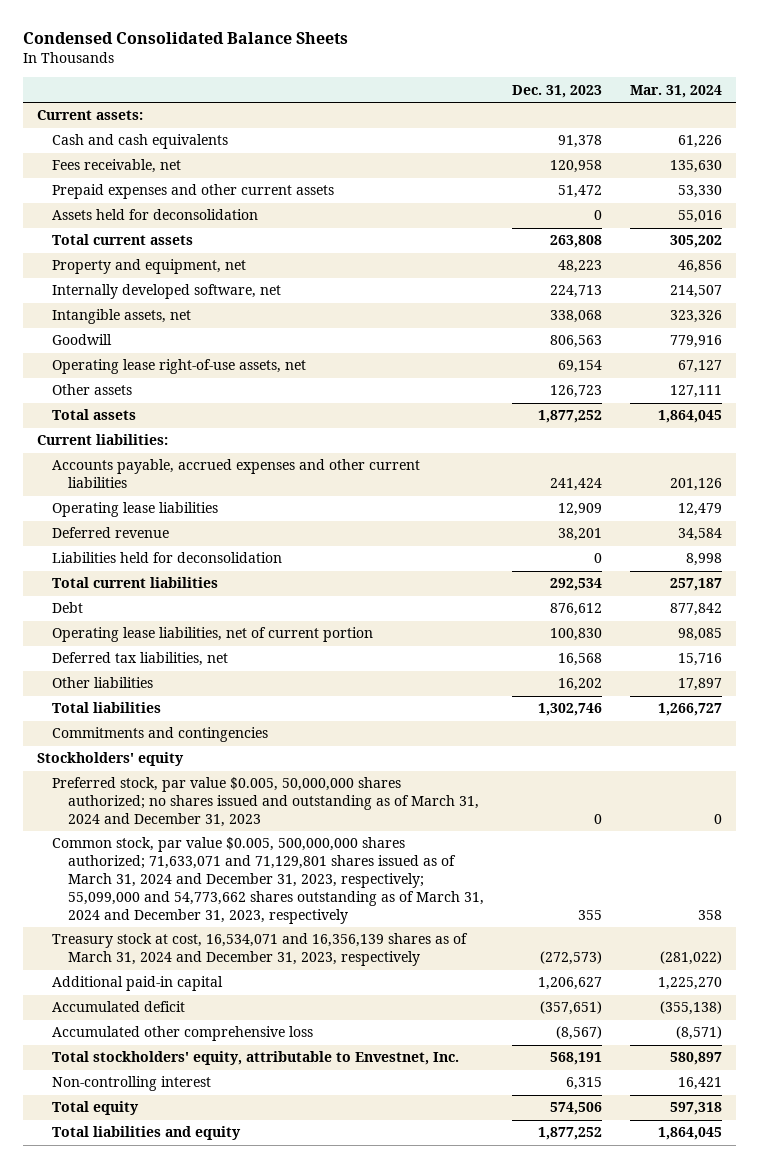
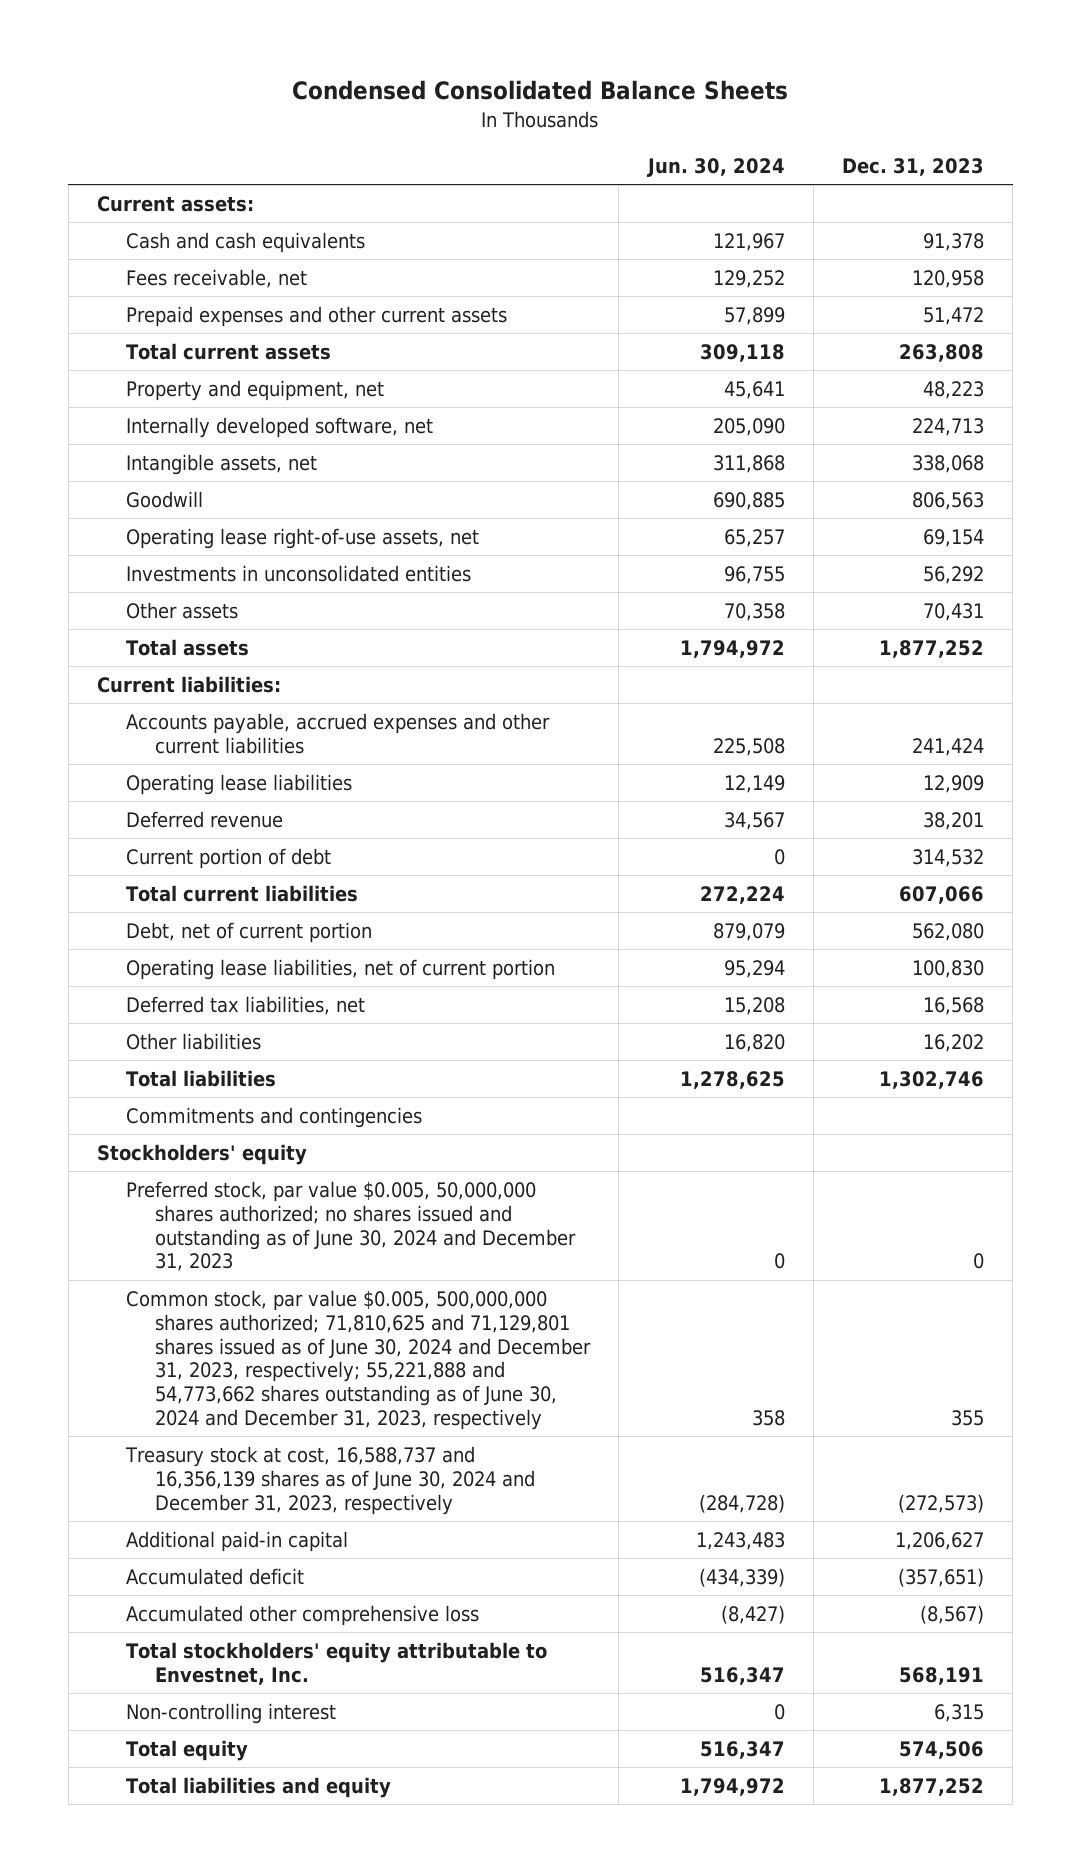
[630,84,723,98] Mar. 31, 2024 -> none
none -> [646,158,785,178] Jun. 30, 2024
[52,209,259,221] Assets held for deconsolidation -> none
none -> [125,565,471,583] Investments in unconsolidated entities
[550,385,603,399] 126,723 -> [922,603,984,622] 70,431
[52,552,283,564] Liabilities held for deconsolidation -> none
none -> [125,848,331,870] Current portion of debt
[550,578,603,592] 292,534 -> [898,886,984,905] 607,066
[52,602,84,614] Debt -> [125,922,372,944] Debt, net of current portion
[550,603,603,617] 876,612 -> [911,923,984,942] 562,080
[52,777,480,828] Preferred stock, par value $0.005, 50,000,000 shares authorized; no shares issued and outstanding as of March 31, 2024 and December 31, 2023 -> [125,1181,577,1272] Preferred stock, par value $0.005, 50,000,000 shares authorized; no shares issued and outstanding as of June 30, 2024 and December 31, 2023
[52,837,485,924] Common stock, par value $0.005, 500,000,000 shares authorized; 71,633,071 and 71,129,801 shares issued as of March 31, 2024 and December 31, 2023, respectively; 55,099,000 and 54,773,662 shares outstanding as of March 31, 2024 and December 31, 2023, respectively -> [125,1290,592,1431] Common stock, par value $0.005, 500,000,000 shares authorized; 71,810,625 and 71,129,801 shares issued as of June 30, 2024 and December 31, 2023, respectively; 55,221,888 and 54,773,662 shares outstanding as of June 30, 2024 and December 31, 2023, respectively
[52,933,469,967] Treasury stock at cost, 16,534,071 and 16,356,139 shares as of March 31, 2024 and December 31, 2023, respectively -> [124,1446,536,1515] Treasury stock at cost, 16,588,737 and 16,356,139 shares as of June 30, 2024 and December 31, 2023, respectively
[52,1051,460,1066] Total stockholders' equity, attributable to Envestnet, Inc. -> [125,1642,547,1685] Total stockholders' equity attributable to Envestnet, Inc.

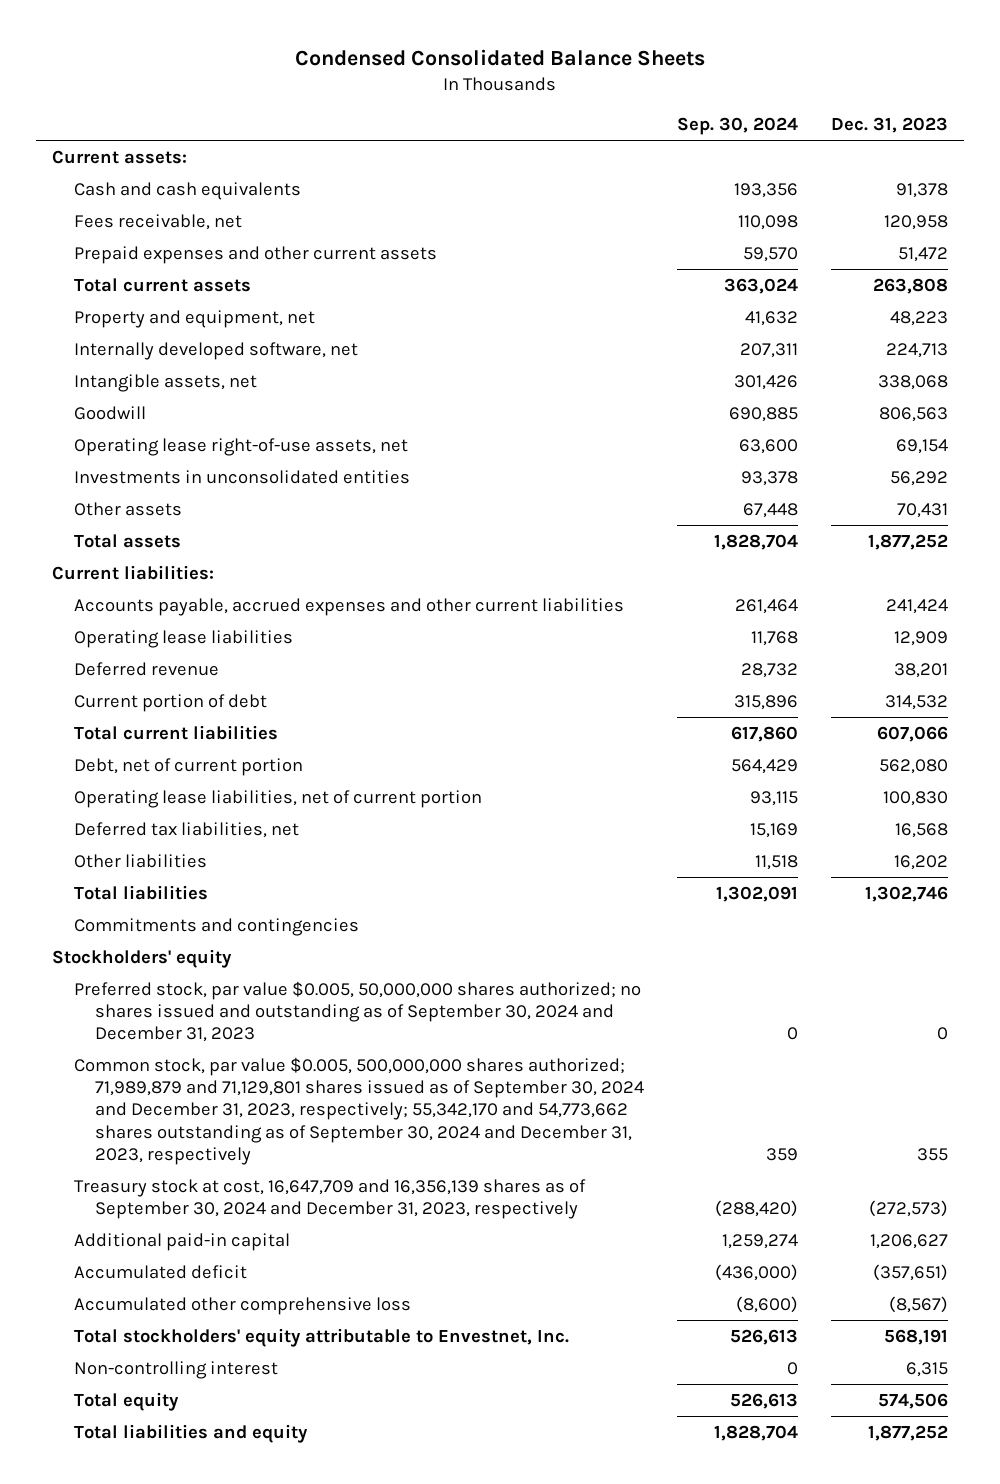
[646,158,785,178] Jun. 30, 2024 -> none
none -> [677,117,799,136] Sep. 30, 2024
[125,1181,577,1272] Preferred stock, par value $0.005, 50,000,000 shares authorized; no shares issued and outstanding as of June 30, 2024 and December 31, 2023 -> [73,980,641,1043] Preferred stock, par value $0.005, 50,000,000 shares authorized; no shares issued and outstanding as of September 30, 2024 and December 31, 2023
[125,1290,592,1431] Common stock, par value $0.005, 500,000,000 shares authorized; 71,810,625 and 71,129,801 shares issued as of June 30, 2024 and December 31, 2023, respectively; 55,221,888 and 54,773,662 shares outstanding as of June 30, 2024 and December 31, 2023, respectively -> [73,1056,645,1166] Common stock, par value $0.005, 500,000,000 shares authorized; 71,989,879 and 71,129,801 shares issued as of September 30, 2024 and December 31, 2023, respectively; 55,342,170 and 54,773,662 shares outstanding as of September 30, 2024 and December 31, 2023, respectively
[124,1446,536,1515] Treasury stock at cost, 16,588,737 and 16,356,139 shares as of June 30, 2024 and December 31, 2023, respectively -> [73,1178,586,1220] Treasury stock at cost, 16,647,709 and 16,356,139 shares as of September 30, 2024 and December 31, 2023, respectively

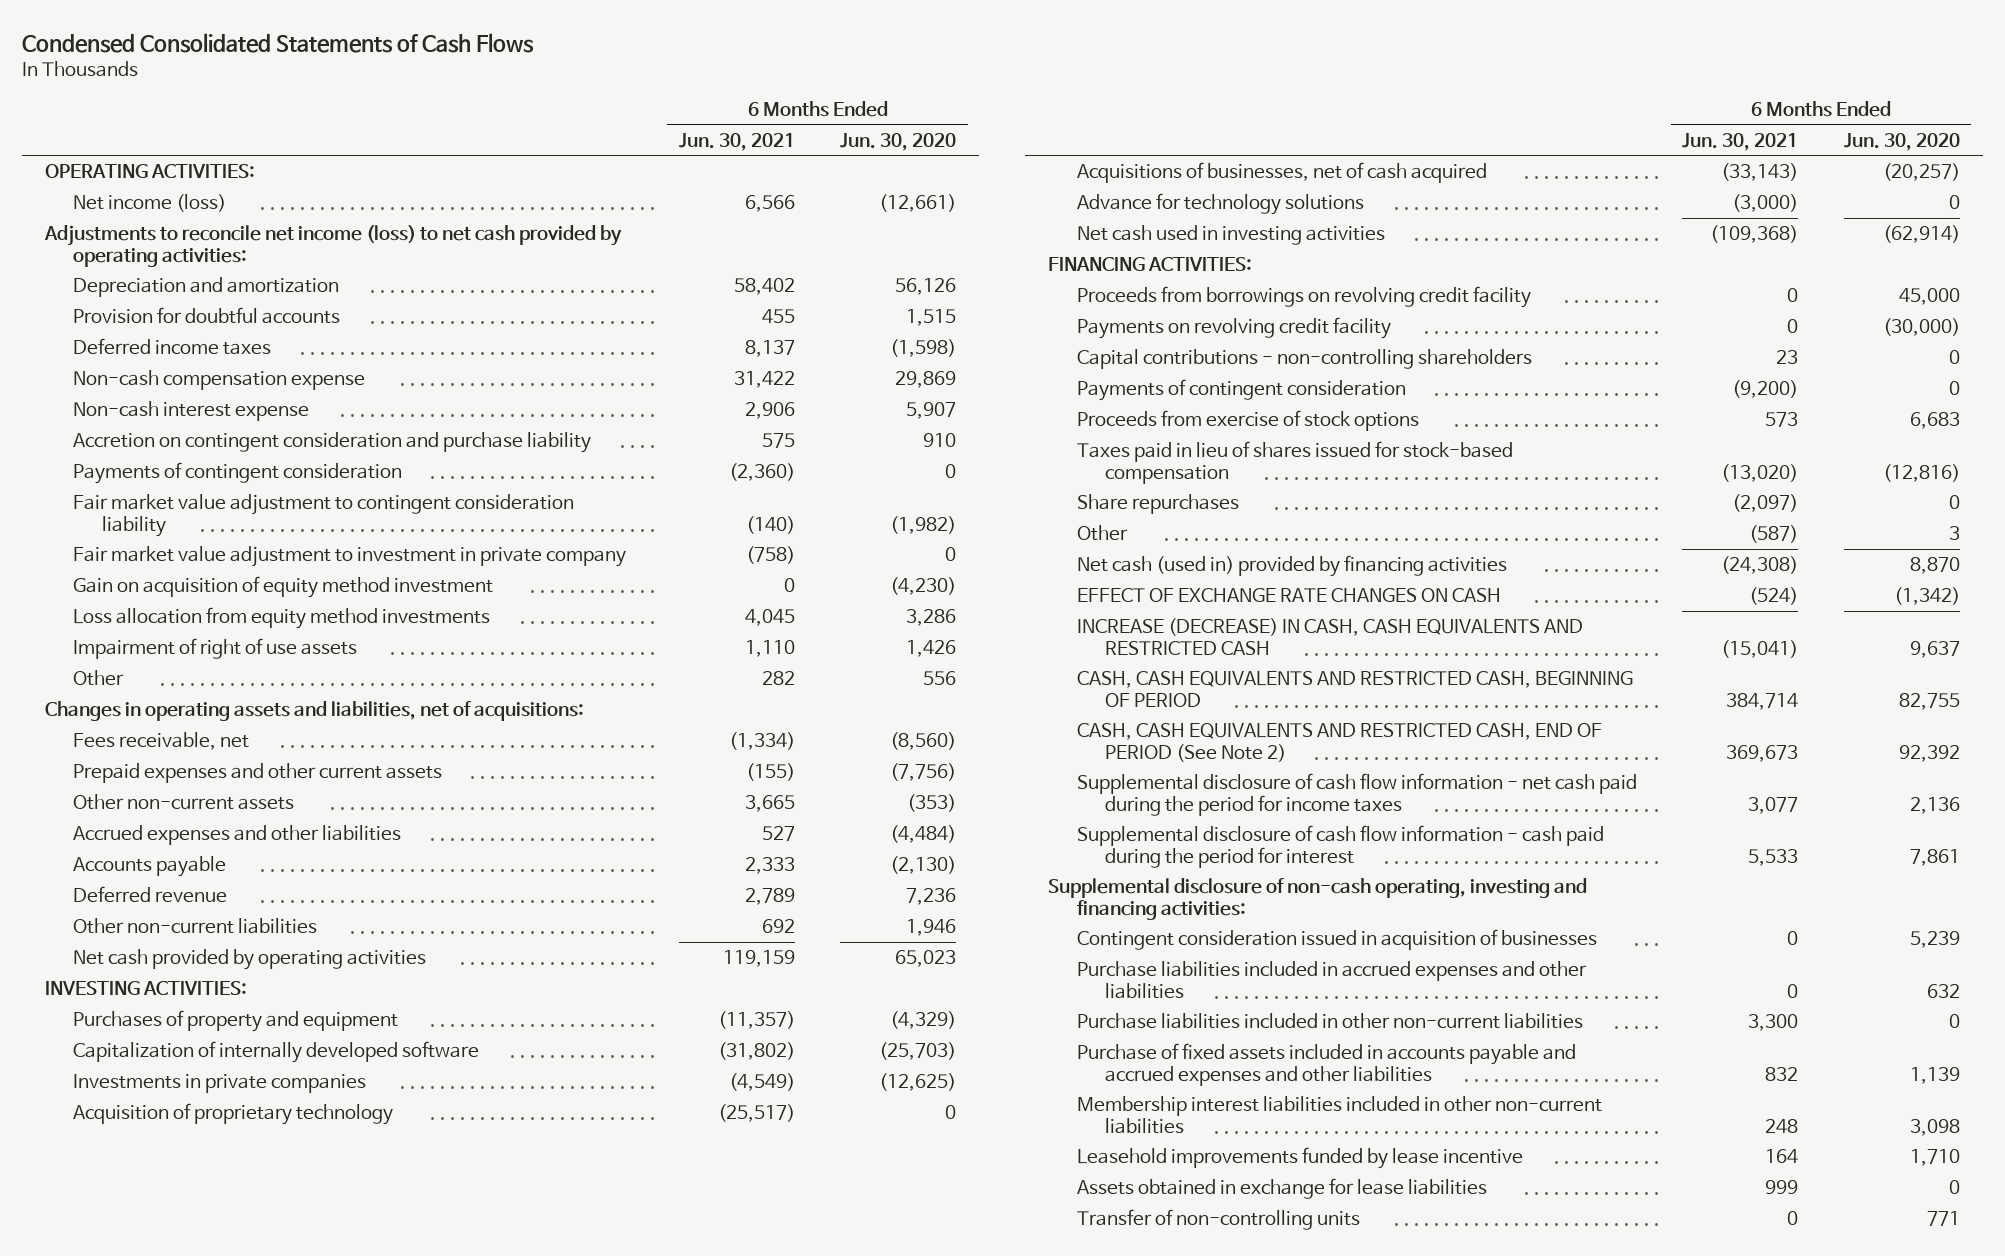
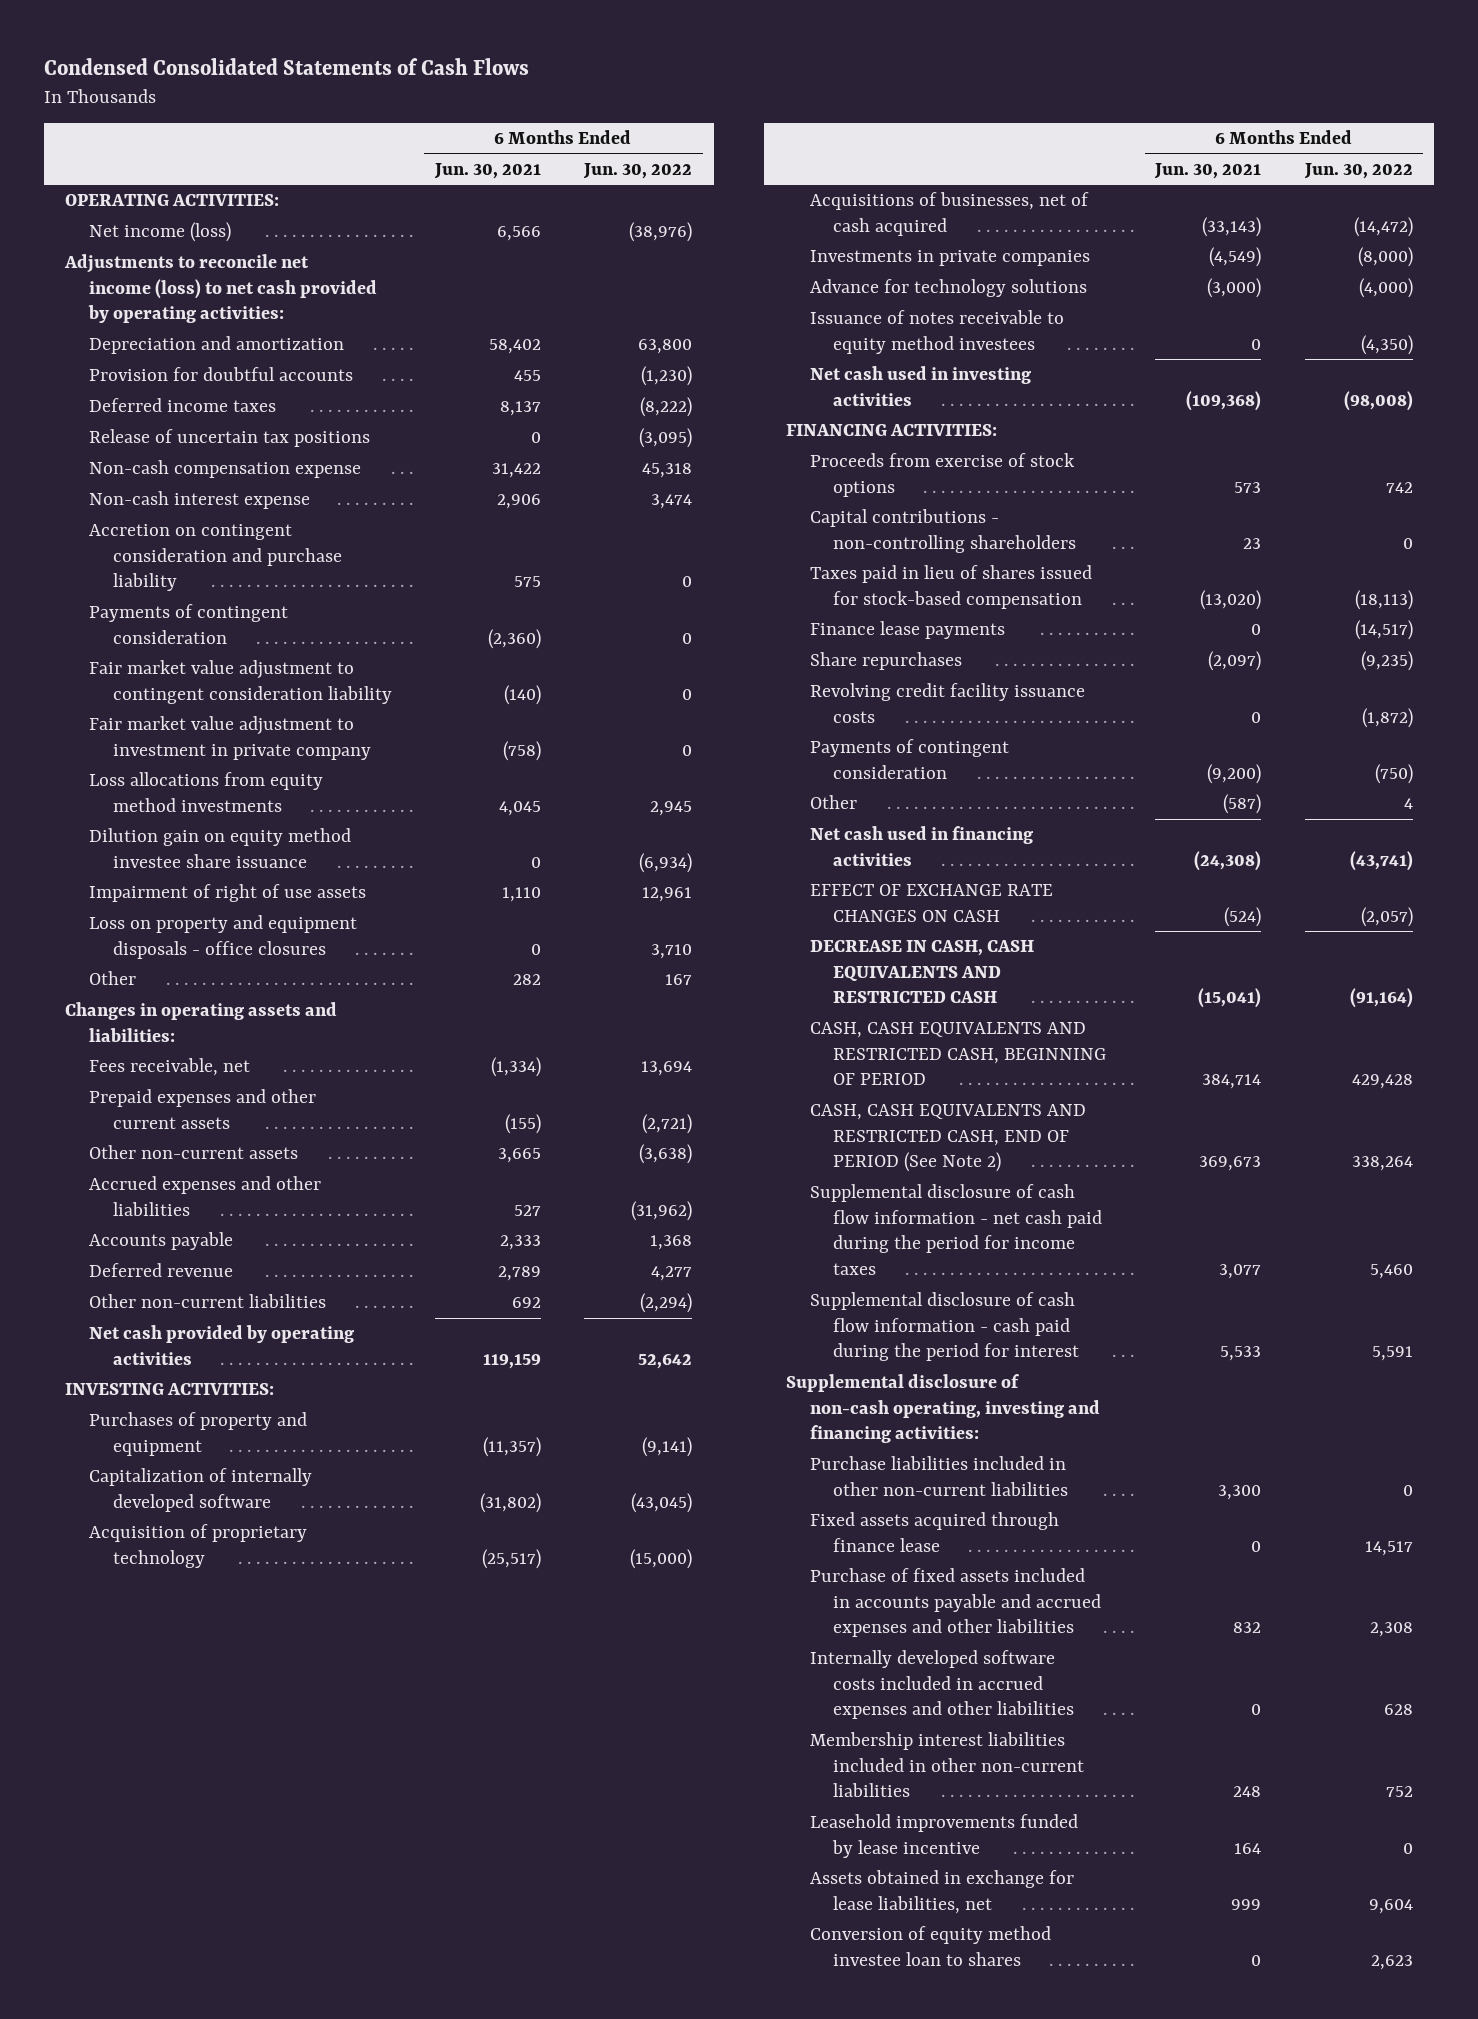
[840,132,957,151] Jun. 30, 2020 -> none
none -> [583,162,693,179] Jun. 30, 2022
none -> [88,429,370,448] Release of uncertain tax positions
[73,575,494,598] Gain on acquisition of equity method investment -> none
[73,606,491,629] Loss allocation from equity method investments -> [88,772,323,812] Loss allocations from equity method investments
none -> [88,828,351,868] Dilution gain on equity method investee share issuance
none -> [88,915,357,959] Loss on property and equipment disposals - office closures
[44,700,584,721] Changes in operating assets and liabilities, net of acquisitions: -> [65,1002,338,1042] Changes in operating assets and liabilities:
[73,1073,367,1093] Investments in private companies -> [809,250,1090,267] Investments in private companies
none -> [809,310,1064,354] Issuance of notes receivable to equity method investees
[1076,285,1531,308] Proceeds from borrowings on revolving credit facility -> none
[1076,316,1391,339] Payments on revolving credit facility -> none
[1076,348,1532,369] Capital contributions - non-controlling shareholders -> [809,509,1077,553] Capital contributions - non-controlling shareholders
none -> [809,621,1005,640] Finance lease payments
none -> [809,683,1085,723] Revolving credit facility issuance costs
[1076,378,1406,401] Payments of contingent consideration -> [809,739,1009,779] Payments of contingent consideration
[1076,554,1507,577] Net cash (used in) provided by financing activities -> [809,826,1033,866] Net cash used in financing activities
[1076,617,1583,655] INCREASE (DECREASE) IN CASH, CASH EQUIVALENTS AND RESTRICTED CASH -> [809,940,1034,1004] DECREASE IN CASH, CASH EQUIVALENTS AND RESTRICTED CASH
[1076,928,1597,950] Contingent consideration issued in acquisition of businesses -> none
[1076,960,1587,999] Purchase liabilities included in accrued expenses and other liabilities -> none
none -> [809,1512,1059,1552] Fixed assets acquired through finance lease
none -> [809,1650,1075,1720] Internally developed software costs included in accrued expenses and other liabilities
[1076,1208,1360,1230] Transfer of non-controlling units -> none
[1076,1177,1487,1199] Assets obtained in exchange for lease liabilities -> [809,1870,1074,1914] Assets obtained in exchange for lease liabilities, net
none -> [809,1926,1051,1966] Conversion of equity method investee loan to shares

